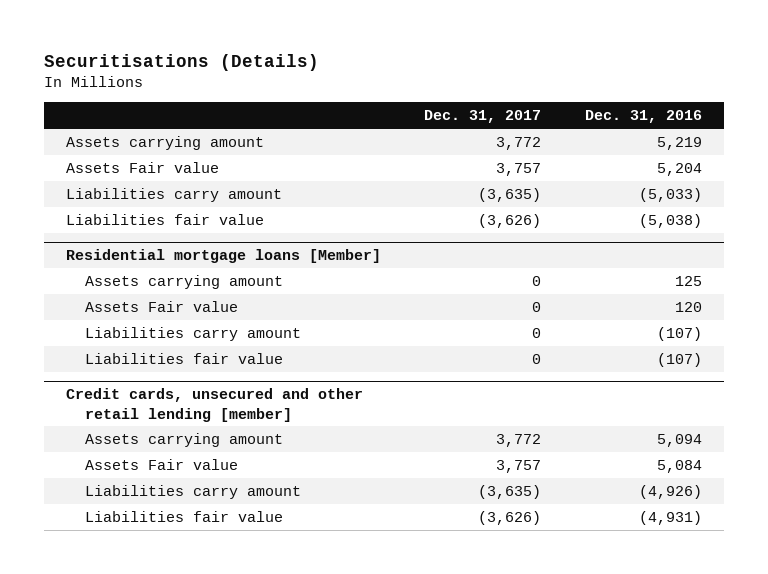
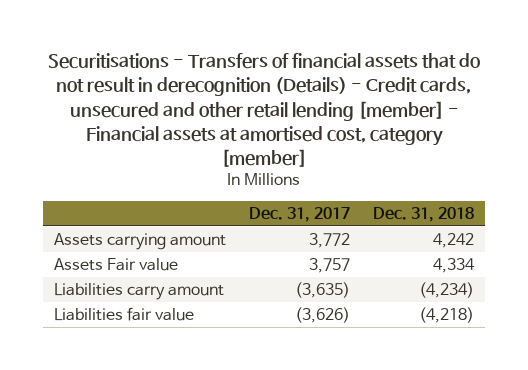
[43,54,319,72] Securitisations (Details) -> [48,53,481,168] Securitisations - Transfers of financial assets that do not result in derecognition (Details) - Credit cards, unsecured and other retail lending [member] - Financial assets at amortised cost, category [member]
[585,110,703,124] Dec. 31, 2016 -> none
none -> [372,206,474,222] Dec. 31, 2018
[65,249,381,264] Residential mortgage loans [Member] -> none
[84,274,283,289] Assets carrying amount -> none
[84,300,238,312] Assets Fair value -> none
[84,326,301,341] Liabilities carry amount -> none
[84,352,283,364] Liabilities fair value -> none
[65,388,363,422] Credit cards, unsecured and other retail lending [member] -> none
[84,432,283,447] Assets carrying amount -> none
[84,458,238,470] Assets Fair value -> none
[84,484,301,499] Liabilities carry amount -> none
[84,510,283,522] Liabilities fair value -> none

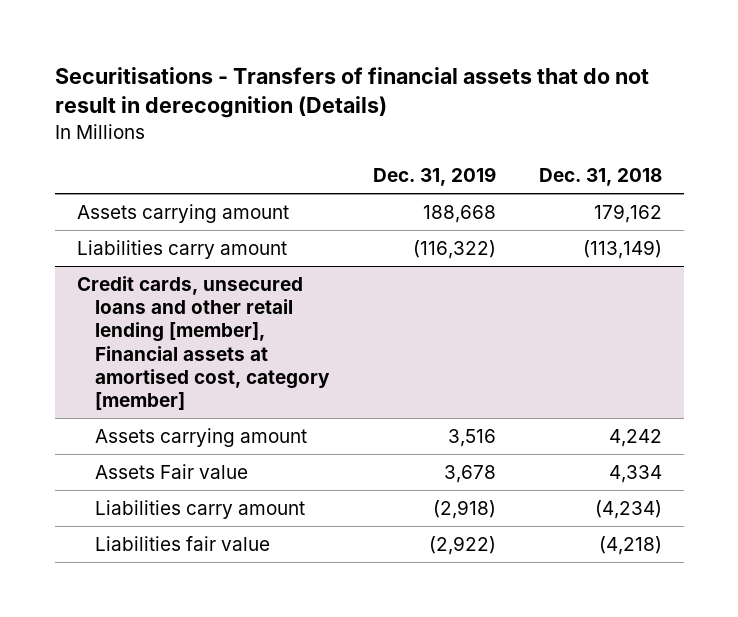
[48,53,481,168] Securitisations - Transfers of financial assets that do not result in derecognition (Details) - Credit cards, unsecured and other retail lending [member] - Financial assets at amortised cost, category [member] -> [54,67,649,119] Securitisations - Transfers of financial assets that do not result in derecognition (Details)
[249,206,351,222] Dec. 31, 2017 -> none
none -> [372,167,496,187] Dec. 31, 2019
none -> [76,203,289,223] Assets carrying amount
none -> [76,239,287,259] Liabilities carry amount
none -> [76,275,331,411] Credit cards, unsecured loans and other retail lending [member], Financial assets at amortised cost, category [member]

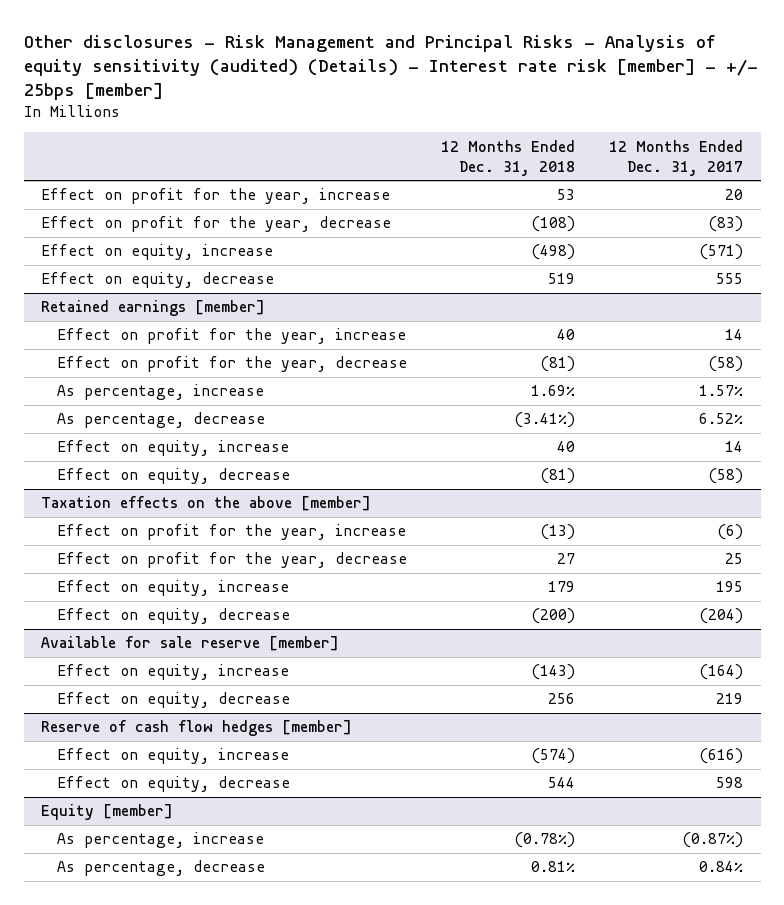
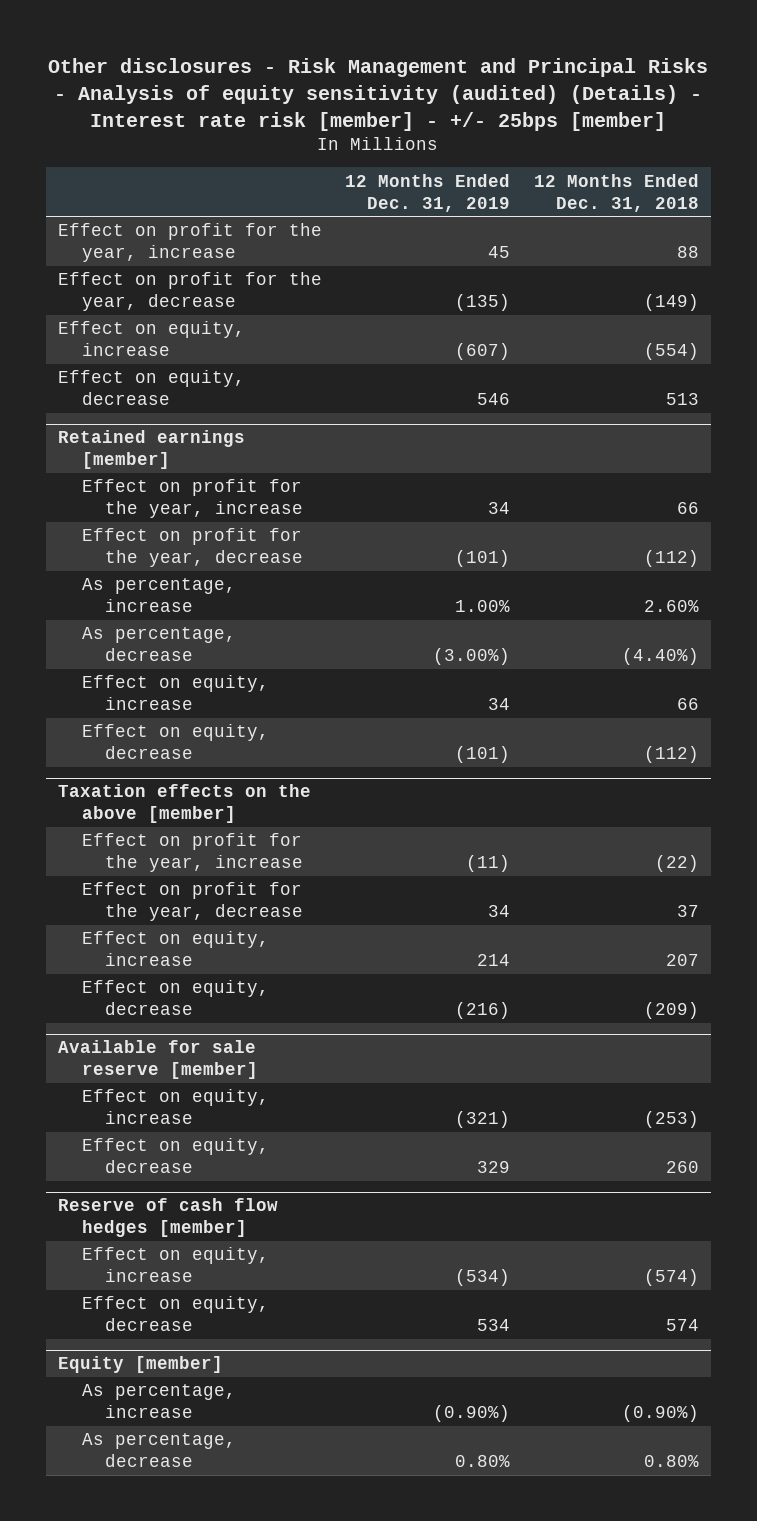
[609,139,744,176] 12 Months Ended Dec. 31, 2017 -> none
none -> [345,173,511,212] 12 Months Ended Dec. 31, 2019
[556,189,575,201] 53 -> [677,246,700,259] 88
[530,216,575,233] (108) -> [644,294,700,312] (149)
[530,244,575,261] (498) -> [644,343,700,361] (554)
[547,273,575,285] 519 -> [666,393,700,406] 513
[556,329,575,341] 40 -> [677,502,700,515] 66
[539,356,575,373] (81) -> [644,550,700,568] (112)
[530,385,575,397] 1.69% -> [644,600,700,613] 2.60%
[513,412,575,429] (3.41%) -> [622,648,700,666] (4.40%)
[556,441,575,453] 40 -> [677,698,700,711] 66
[539,468,575,485] (81) -> [644,746,700,764] (112)
[539,524,575,541] (13) -> [655,855,700,873] (22)
[556,553,575,565] 27 -> [677,905,700,918] 37
[547,581,575,593] 179 -> [666,954,700,967] 207
[530,608,575,625] (200) -> [644,1002,700,1020] (209)
[530,664,575,681] (143) -> [644,1111,700,1129] (253)
[547,693,575,705] 256 -> [666,1161,700,1174] 260
[547,777,575,789] 544 -> [666,1319,700,1332] 574
[513,832,575,849] (0.78%) -> [622,1405,700,1423] (0.90%)
[530,861,575,873] 0.81% -> [644,1455,700,1468] 0.80%

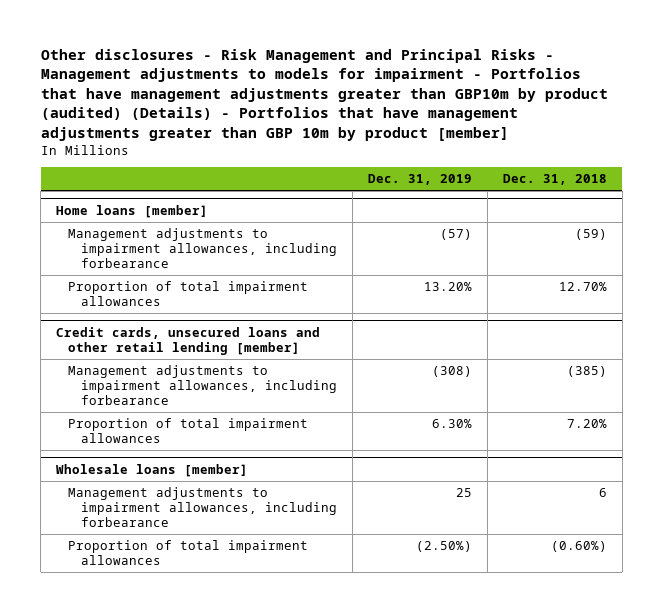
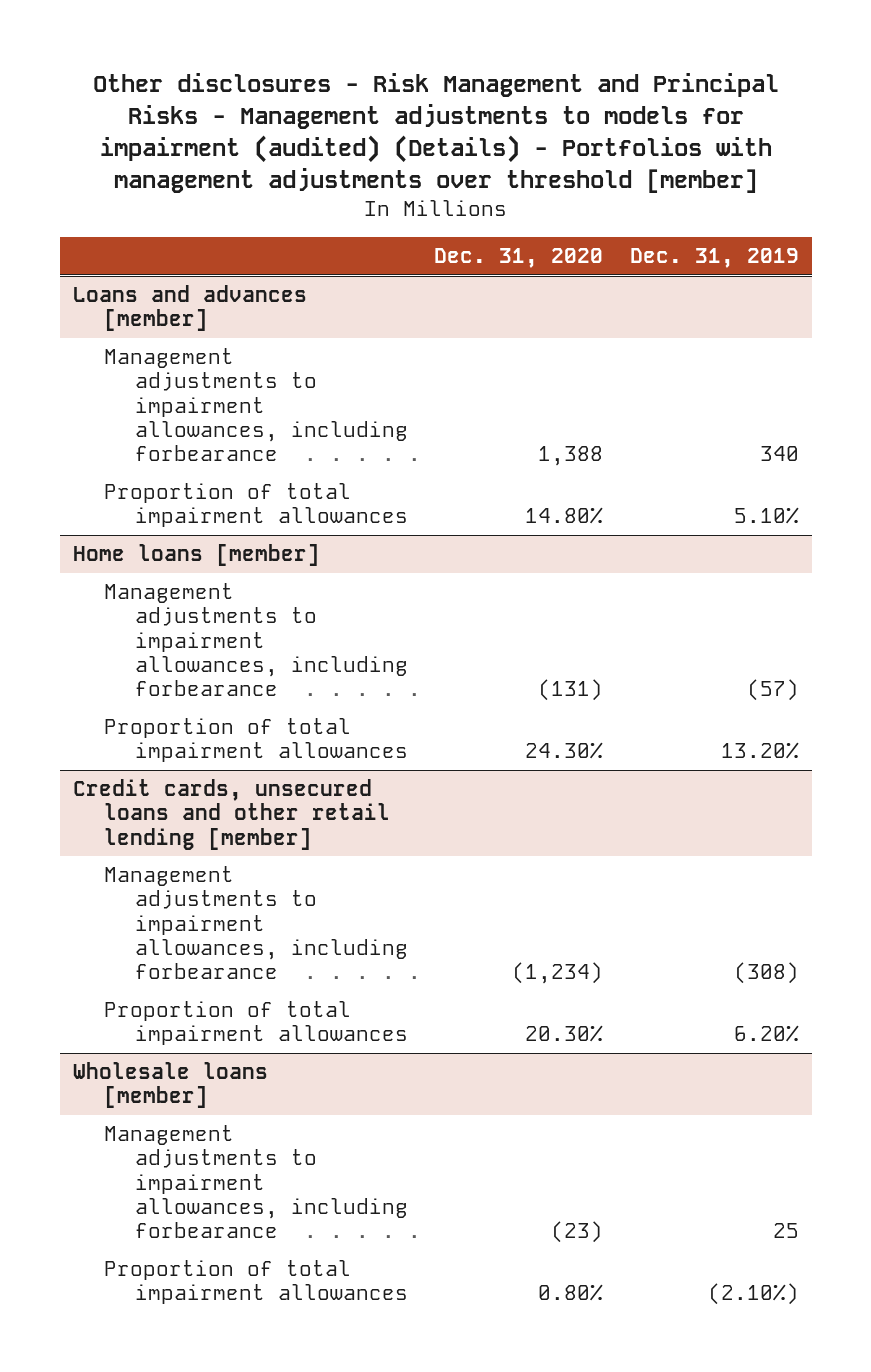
[40,49,608,141] Other disclosures - Risk Management and Principal Risks - Management adjustments to models for impairment - Portfolios that have management adjustments greater than GBP10m by product (audited) (Details) - Portfolios that have management adjustments greater than GBP 10m by product [member] -> [92,72,779,194] Other disclosures - Risk Management and Principal Risks - Management adjustments to models for impairment (audited) (Details) - Portfolios with management adjustments over threshold [member]
[502,174,607,186] Dec. 31, 2018 -> none
none -> [434,247,604,268] Dec. 31, 2020
none -> [72,285,307,332] Loans and advances [member]
none -> [103,348,409,462] Management adjustments to impairment allowances, including forbearance
none -> [103,483,409,528] Proportion of total impairment allowances
[431,419,472,429] 6.30% -> [733,1025,799,1043] 6.20%
[415,541,472,553] (2.50%) -> [707,1283,799,1306] (2.10%)

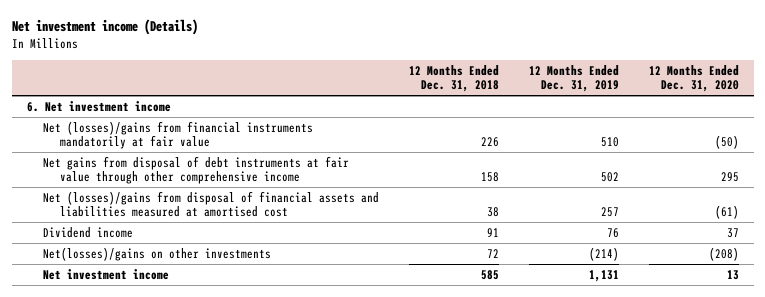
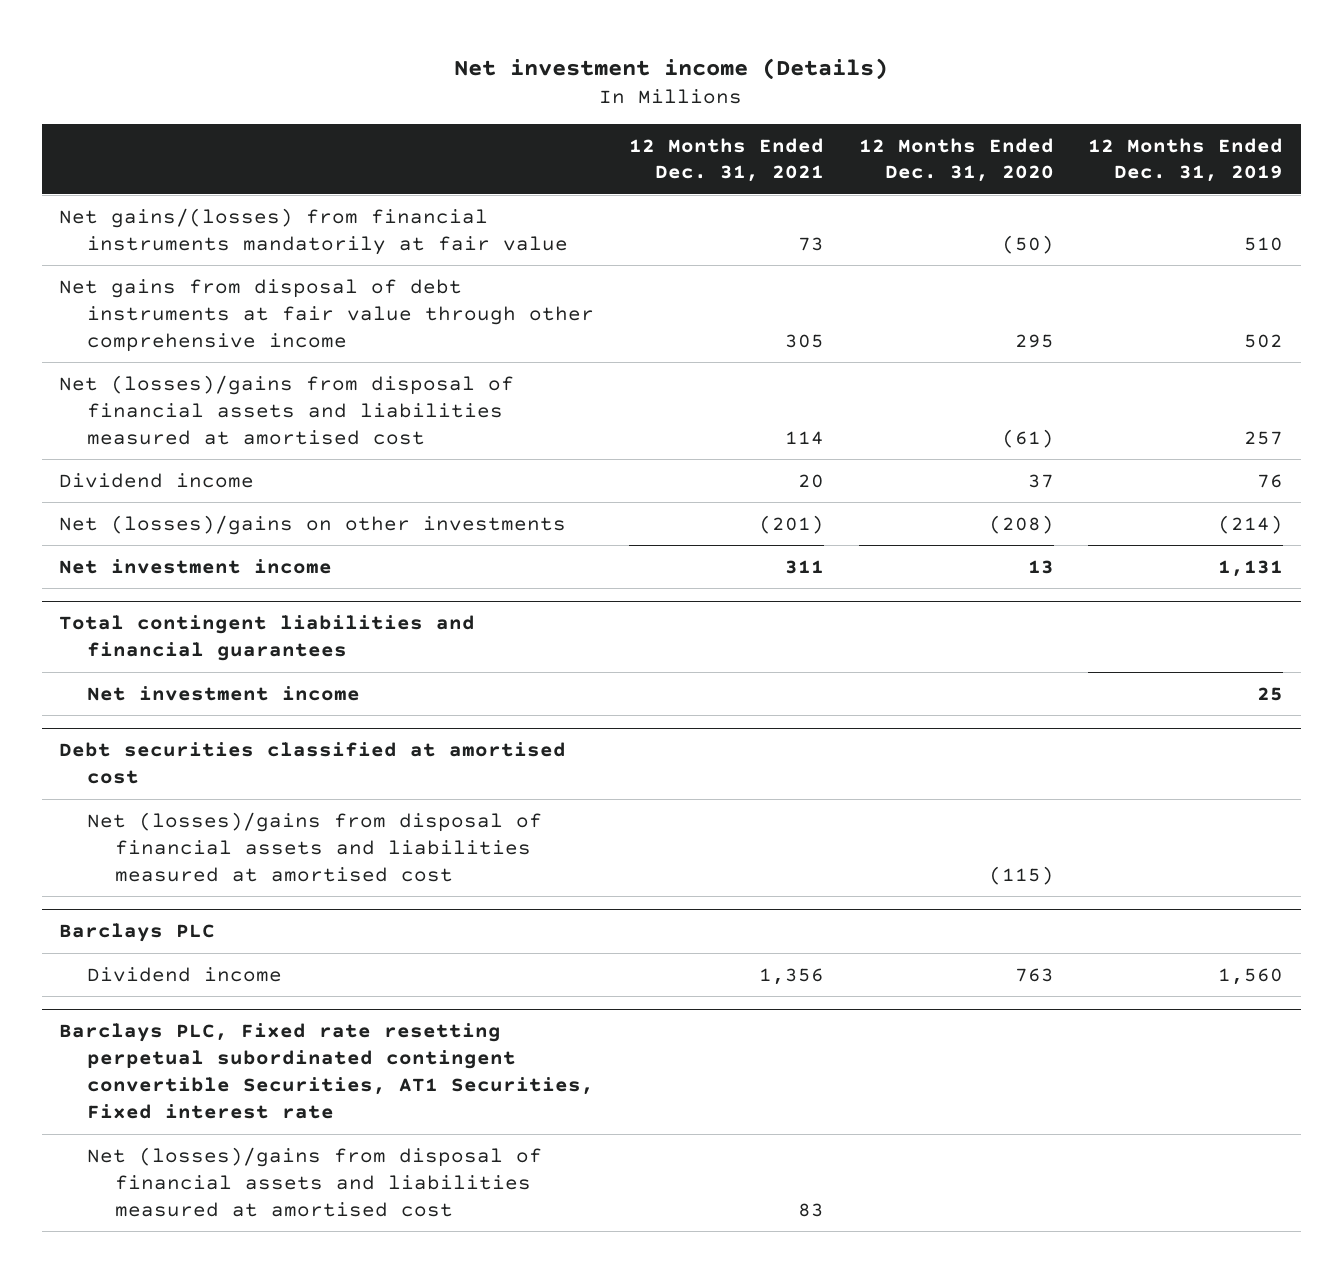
[409,64,500,93] 12 Months Ended Dec. 31, 2018 -> none
none -> [629,137,825,183] 12 Months Ended Dec. 31, 2021
[26,100,171,112] 6. Net investment income -> none
[43,120,314,150] Net (losses)/gains from financial instruments mandatorily at fair value -> [59,207,569,255] Net gains/(losses) from financial instruments mandatorily at fair value
[43,246,272,261] Net(losses)/gains on other investments -> [59,514,567,535] Net (losses)/gains on other investments
none -> [59,615,476,662] Total contingent liabilities and financial guarantees
none -> [87,685,361,701] Net investment income
none -> [59,742,567,785] Debt securities classified at amortised cost
none -> [87,811,543,882] Net (losses)/gains from disposal of financial assets and liabilities measured at amortised cost
none -> [59,923,216,943] Barclays PLC
none -> [87,966,283,982] Dividend income
none -> [59,1023,595,1120] Barclays PLC, Fixed rate resetting perpetual subordinated contingent convertible Securities, AT1 Securities, Fixed interest rate
none -> [87,1146,543,1217] Net (losses)/gains from disposal of financial assets and liabilities measured at amortised cost

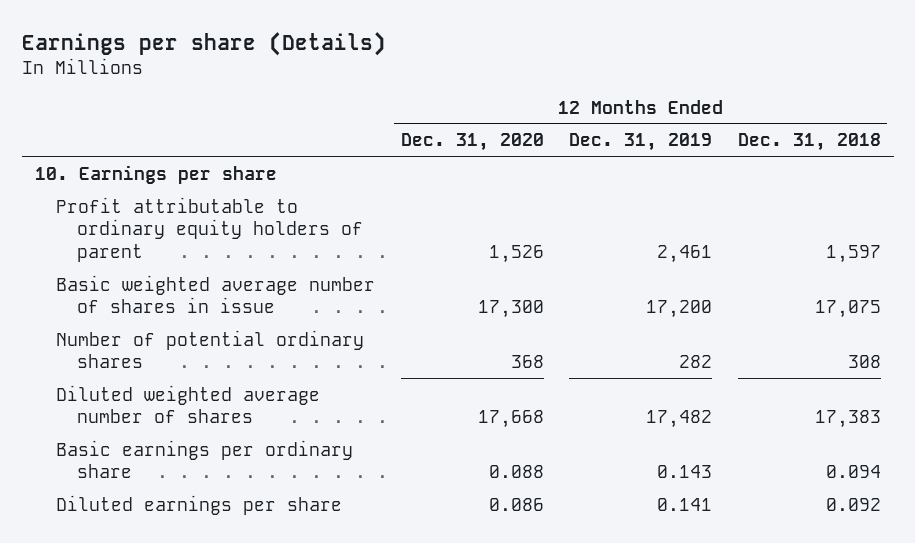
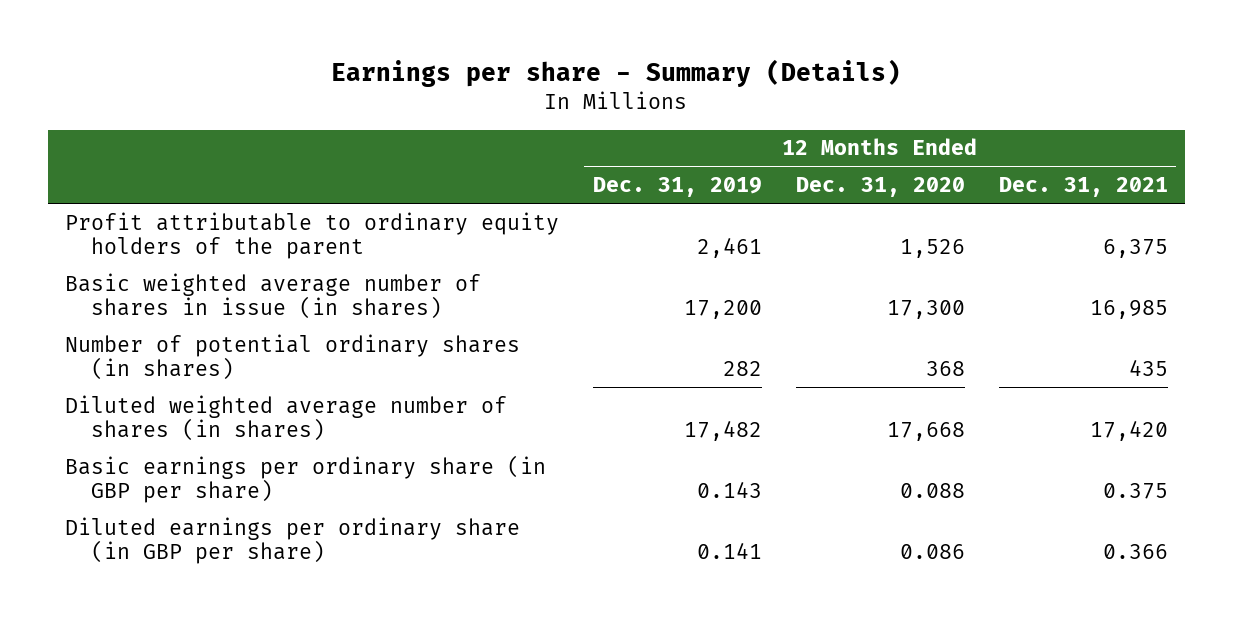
[21,31,386,56] Earnings per share (Details) -> [331,58,902,87] Earnings per share - Summary (Details)
[737,133,881,152] Dec. 31, 2018 -> none
none -> [998,177,1168,198] Dec. 31, 2021
[34,164,277,184] 10. Earnings per share -> none
[56,196,364,263] Profit attributable to ordinary equity holders of parent -> [65,211,560,260] Profit attributable to ordinary equity holders of the parent
[56,274,376,314] Basic weighted average number of shares in issue -> [65,272,482,320] Basic weighted average number of shares in issue (in shares)
[56,329,365,369] Number of potential ordinary shares -> [65,333,521,381] Number of potential ordinary shares (in shares)
[56,384,321,424] Diluted weighted average number of shares -> [65,394,508,442] Diluted weighted average number of shares (in shares)
[56,439,354,479] Basic earnings per ordinary share -> [65,454,547,504] Basic earnings per ordinary share (in GBP per share)
[56,494,343,515] Diluted earnings per share -> [65,516,521,565] Diluted earnings per ordinary share (in GBP per share)

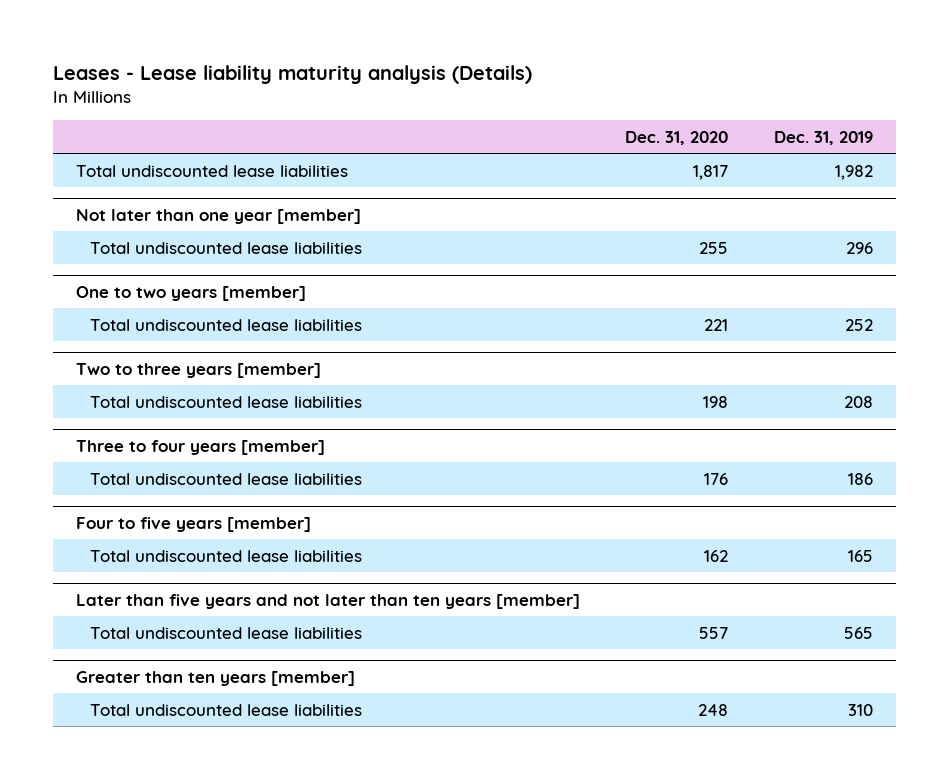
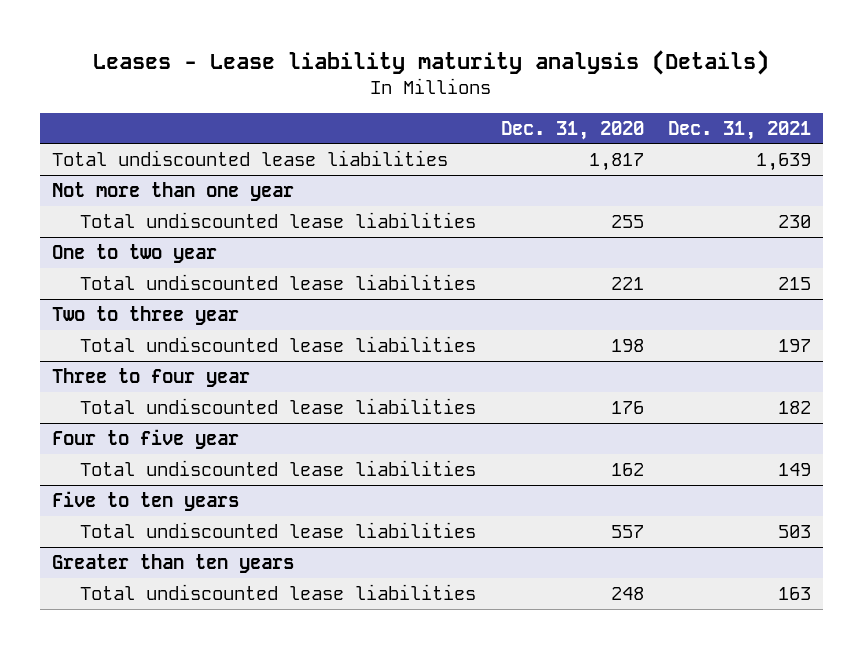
[773,130,873,145] Dec. 31, 2019 -> none
none -> [667,120,811,140] Dec. 31, 2021
[75,208,361,224] Not later than one year [member] -> [52,181,295,201] Not more than one year
[75,285,306,301] One to two years [member] -> [52,243,218,263] One to two year
[75,362,321,378] Two to three years [member] -> [52,305,240,325] Two to three year
[75,439,325,455] Three to four years [member] -> [52,367,251,387] Three to four year
[75,516,311,532] Four to five years [member] -> [52,428,240,449] Four to five year
[75,593,580,609] Later than five years and not later than ten years [member] -> [52,490,240,511] Five to ten years
[75,670,355,686] Greater than ten years [member] -> [52,553,295,573] Greater than ten years

